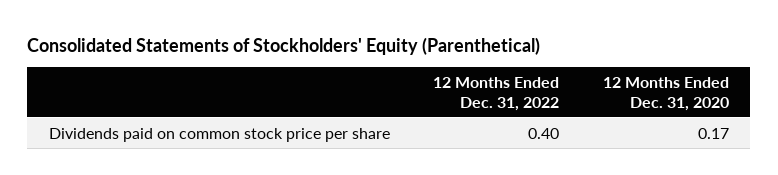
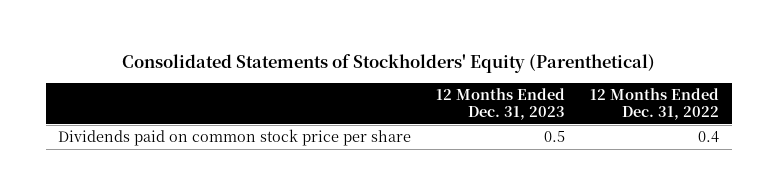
[602,76,729,111] 12 Months Ended Dec. 31, 2020 -> none
none -> [436,88,566,121] 12 Months Ended Dec. 31, 2023
[528,127,560,139] 0.40 -> [698,131,720,144] 0.4

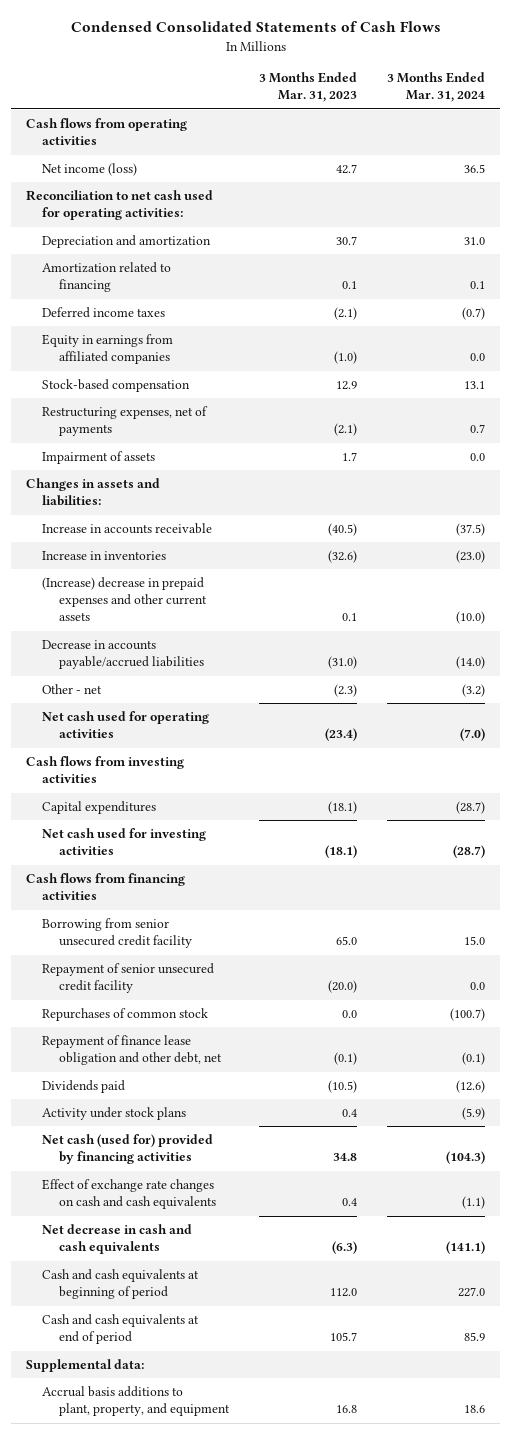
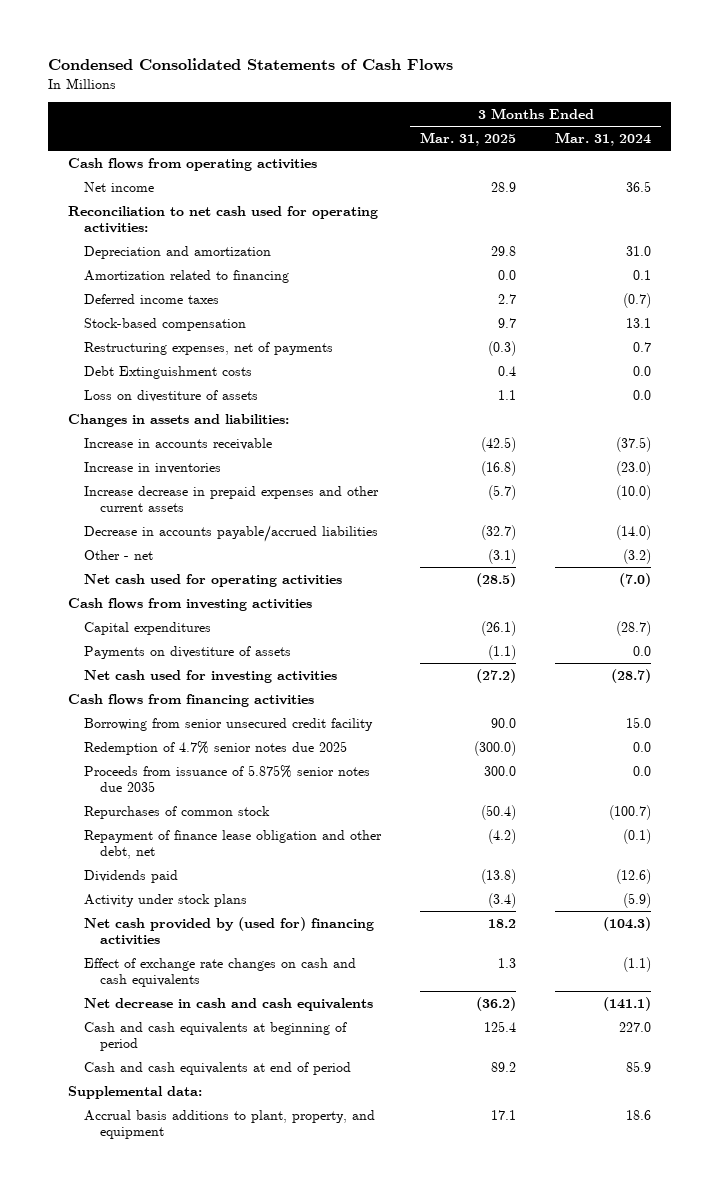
[258,72,357,103] 3 Months Ended Mar. 31, 2023 -> none
none -> [420,131,517,146] Mar. 31, 2025
[42,163,138,177] Net income (loss) -> [83,181,154,192] Net income
[42,334,174,365] Equity in earnings from affiliated companies -> none
[42,451,156,465] Impairment of assets -> none
none -> [83,365,252,379] Debt Extinguishment costs
none -> [83,389,258,402] Loss on divestiture of assets
[42,577,207,622] (Increase) decrease in prepaid expenses and other current assets -> [83,485,379,513] Increase decrease in prepaid expenses and other current assets
none -> [83,645,291,659] Payments on divestiture of assets
[42,963,215,994] Repayment of senior unsecured credit facility -> none
none -> [83,740,347,755] Redemption of 4.7% senior notes due 2025
none -> [83,764,370,793] Proceeds from issuance of 5.875% senior notes due 2035
[42,1134,214,1165] Net cash (used for) provided by financing activities -> [83,916,374,946] Net cash provided by (used for) financing activities

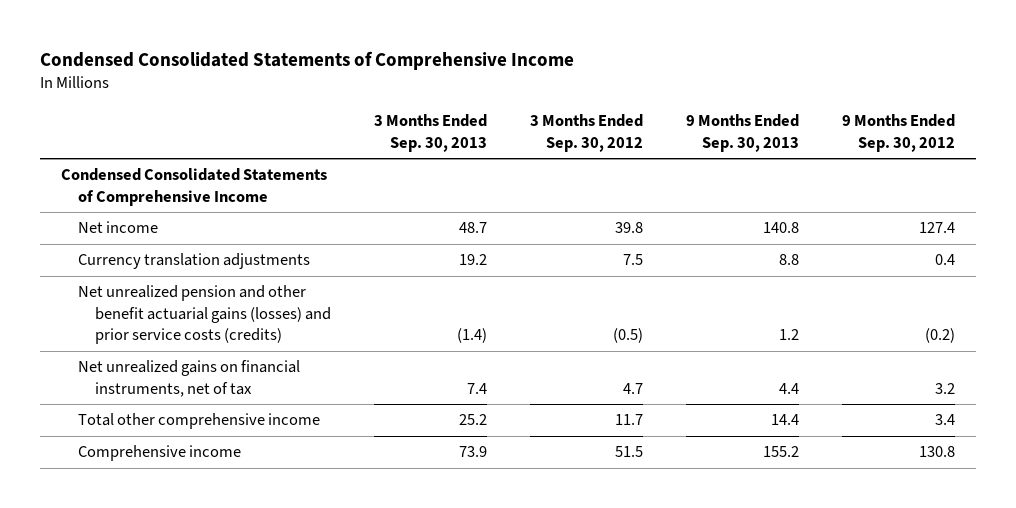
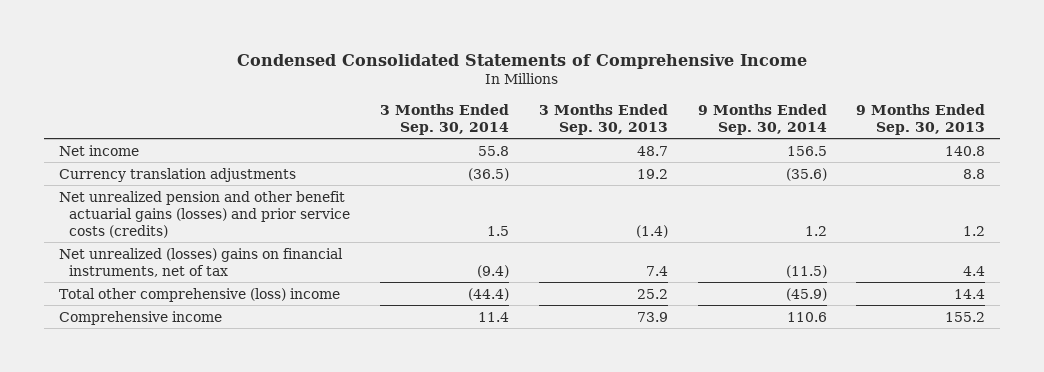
[529,114,643,152] 3 Months Ended Sep. 30, 2012 -> none
[841,114,955,152] 9 Months Ended Sep. 30, 2012 -> none
none -> [380,103,510,135] 3 Months Ended Sep. 30, 2014
none -> [697,103,827,135] 9 Months Ended Sep. 30, 2014
[61,168,328,206] Condensed Consolidated Statements of Comprehensive Income -> none
[78,360,301,397] Net unrealized gains on financial instruments, net of tax -> [59,247,344,277] Net unrealized (losses) gains on financial instruments, net of tax
[78,413,321,430] Total other comprehensive income -> [59,287,341,302] Total other comprehensive (loss) income

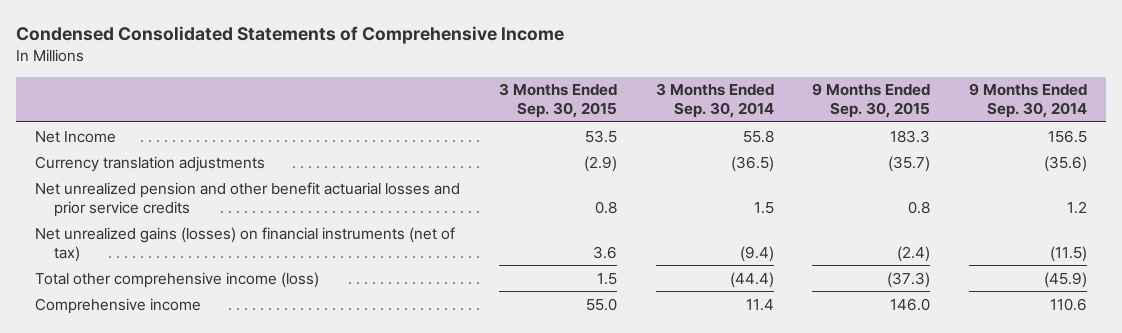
[538,103,668,135] 3 Months Ended Sep. 30, 2013 -> none
[856,103,986,135] 9 Months Ended Sep. 30, 2013 -> none
none -> [499,83,618,119] 3 Months Ended Sep. 30, 2015
none -> [812,83,931,119] 9 Months Ended Sep. 30, 2015
[59,144,140,156] Net income -> [35,130,117,143] Net Income
[59,190,351,238] Net unrealized pension and other benefit actuarial gains (losses) and prior service costs (credits) -> [35,181,461,217] Net unrealized pension and other benefit actuarial losses and prior service credits
[59,247,344,277] Net unrealized (losses) gains on financial instruments, net of tax -> [35,226,456,262] Net unrealized gains (losses) on financial instruments (net of tax)
[59,287,341,302] Total other comprehensive (loss) income -> [35,271,320,288] Total other comprehensive income (loss)

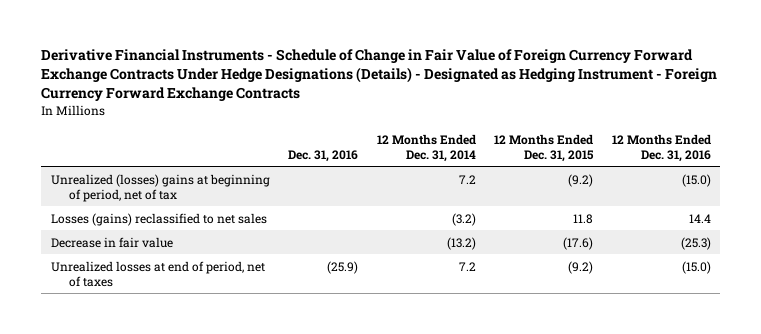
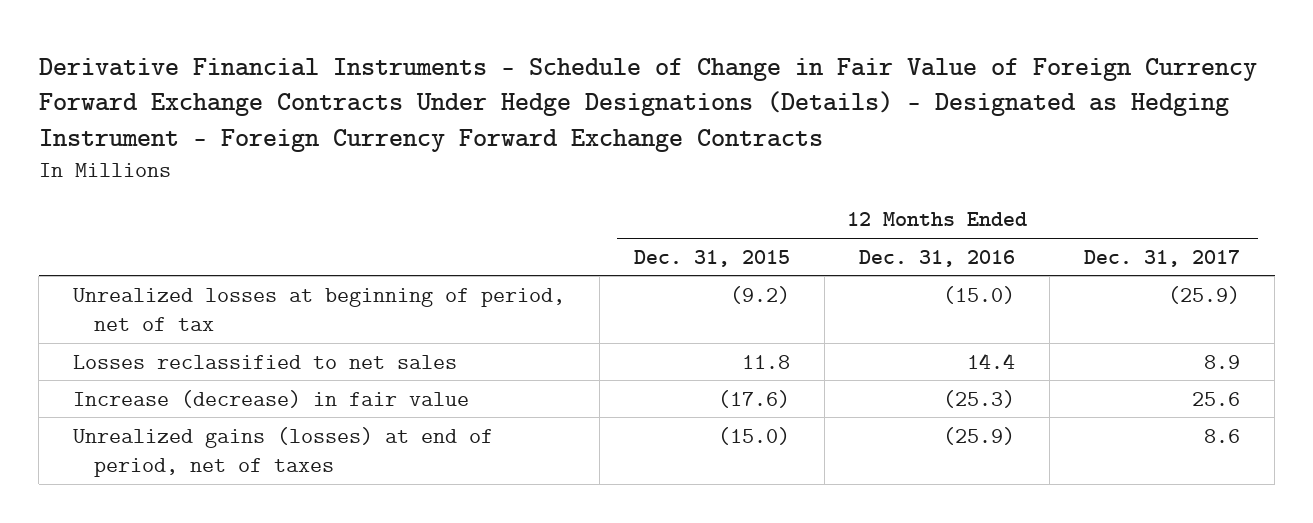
[288,149,359,162] Dec. 31, 2016 -> none
[376,133,476,162] 12 Months Ended Dec. 31, 2014 -> none
none -> [1084,249,1241,267] Dec. 31, 2017
[50,173,270,202] Unrealized (losses) gains at beginning of period, net of tax -> [73,287,566,332] Unrealized losses at beginning of period, net of tax
[50,212,267,226] Losses (gains) reclassified to net sales -> [73,354,458,369] Losses reclassified to net sales
[50,236,173,248] Decrease in fair value -> [73,389,470,408] Increase (decrease) in fair value
[50,260,265,287] Unrealized losses at end of period, net of taxes -> [73,426,494,478] Unrealized gains (losses) at end of period, net of taxes
[568,260,594,274] (9.2) -> [718,426,791,445] (15.0)
[681,260,711,274] (15.0) -> [943,426,1016,445] (25.9)

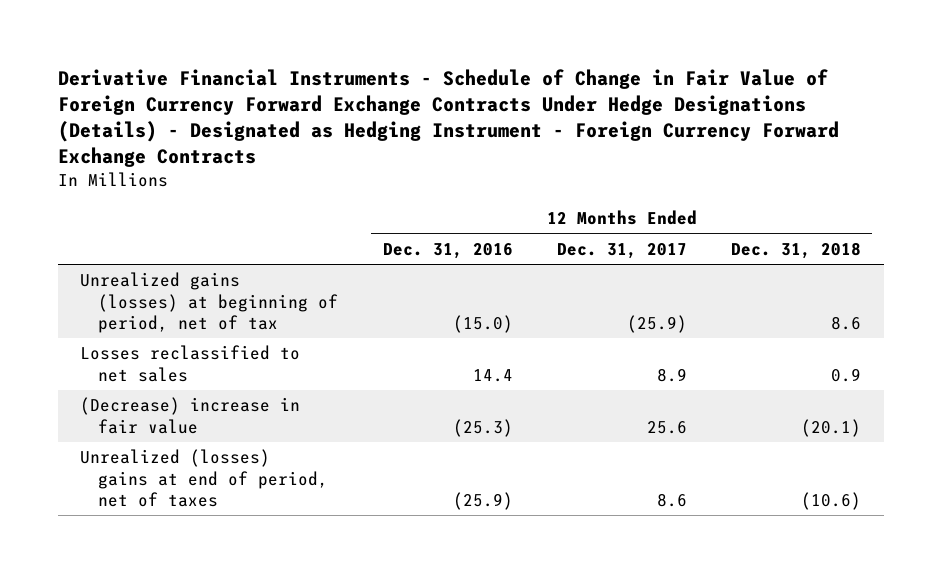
[634,249,791,267] Dec. 31, 2015 -> none
none -> [731,242,862,260] Dec. 31, 2018
[73,287,566,332] Unrealized losses at beginning of period, net of tax -> [80,272,339,333] Unrealized gains (losses) at beginning of period, net of tax
[73,389,470,408] Increase (decrease) in fair value -> [80,397,301,434] (Decrease) increase in fair value
[73,426,494,478] Unrealized gains (losses) at end of period, net of taxes -> [80,449,329,507] Unrealized (losses) gains at end of period, net of taxes

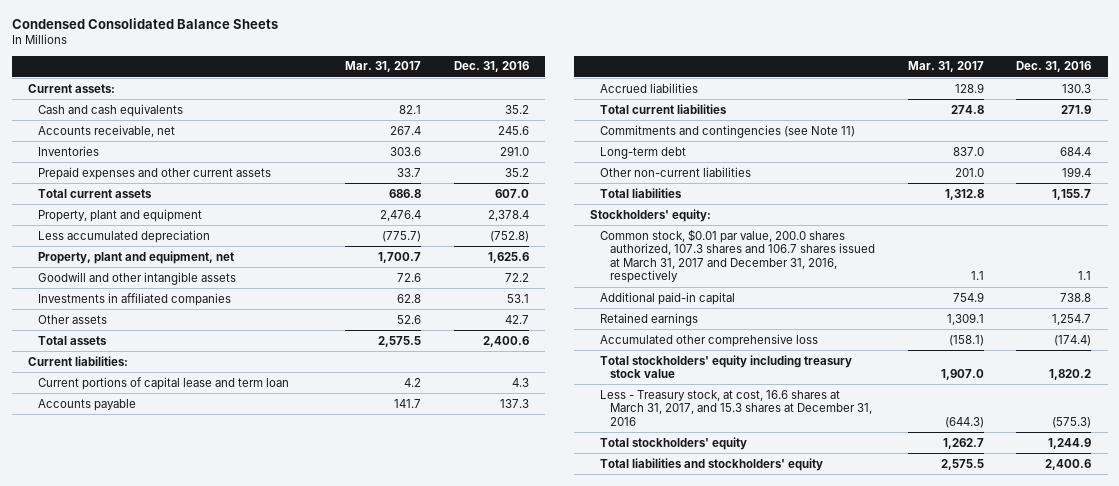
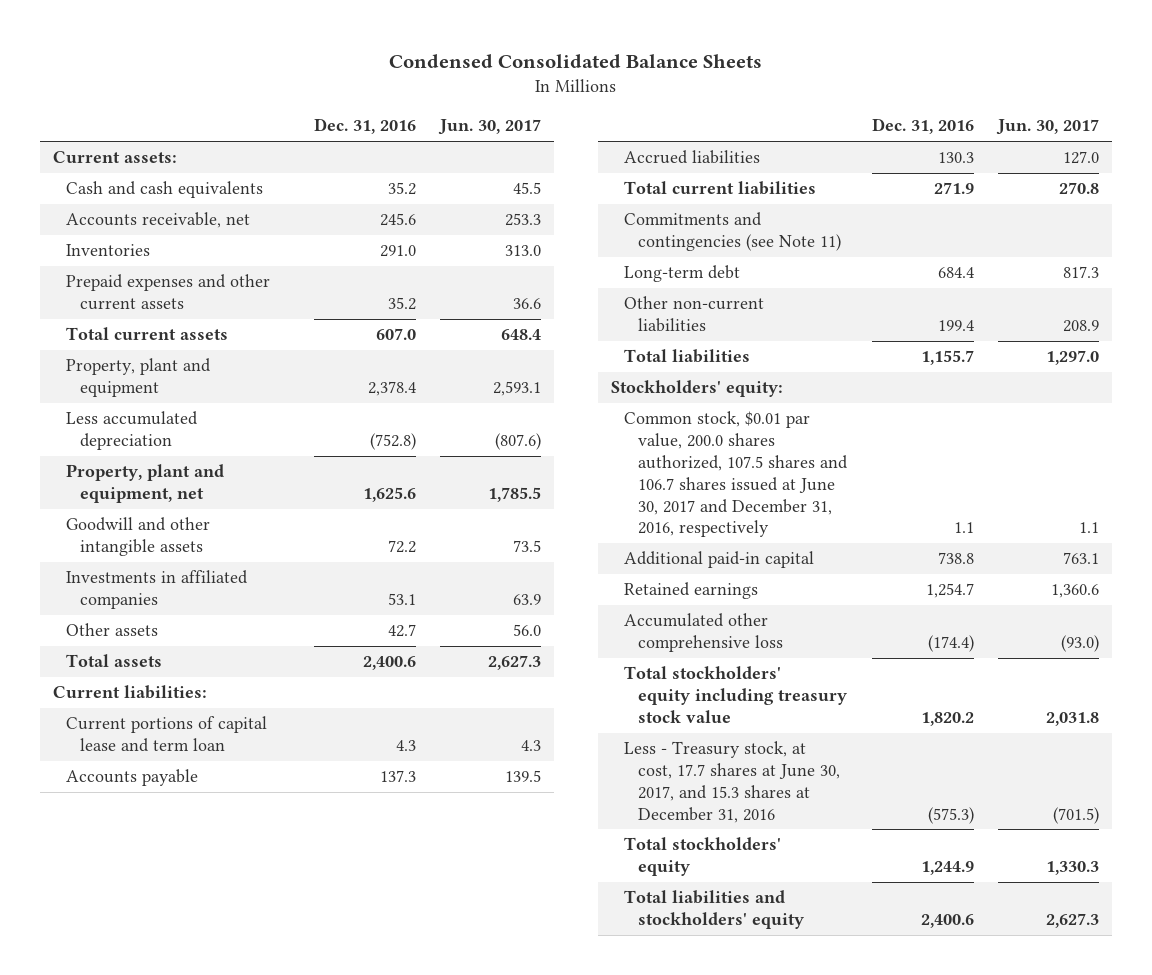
[345,61,422,73] Mar. 31, 2017 -> none
none -> [438,119,542,136] Jun. 30, 2017
[599,228,875,284] Common stock, $0.01 par value, 200.0 shares authorized, 107.3 shares and 106.7 shares issued at March 31, 2017 and December 31, 2016, respectively -> [624,411,848,538] Common stock, $0.01 par value, 200.0 shares authorized, 107.5 shares and 106.7 shares issued at June 30, 2017 and December 31, 2016, respectively
[599,389,872,426] Less - Treasury stock, at cost, 16.6 shares at March 31, 2017, and 15.3 shares at December 31, 2016 -> [624,741,840,823] Less - Treasury stock, at cost, 17.7 shares at June 30, 2017, and 15.3 shares at December 31, 2016

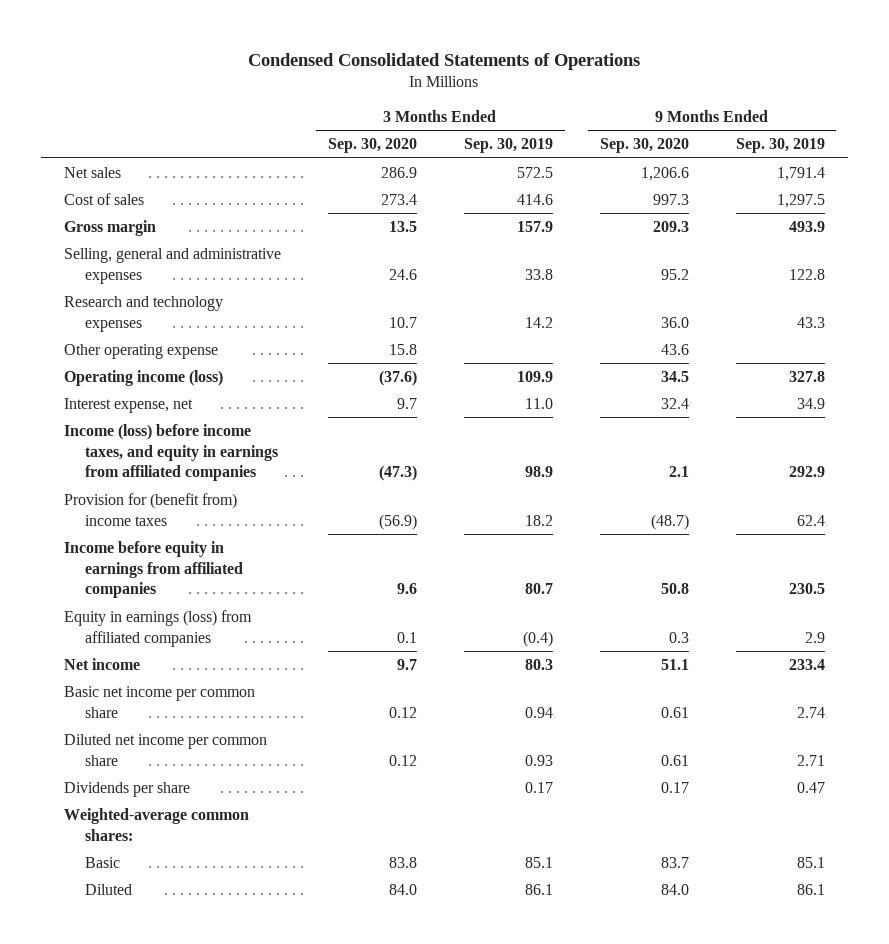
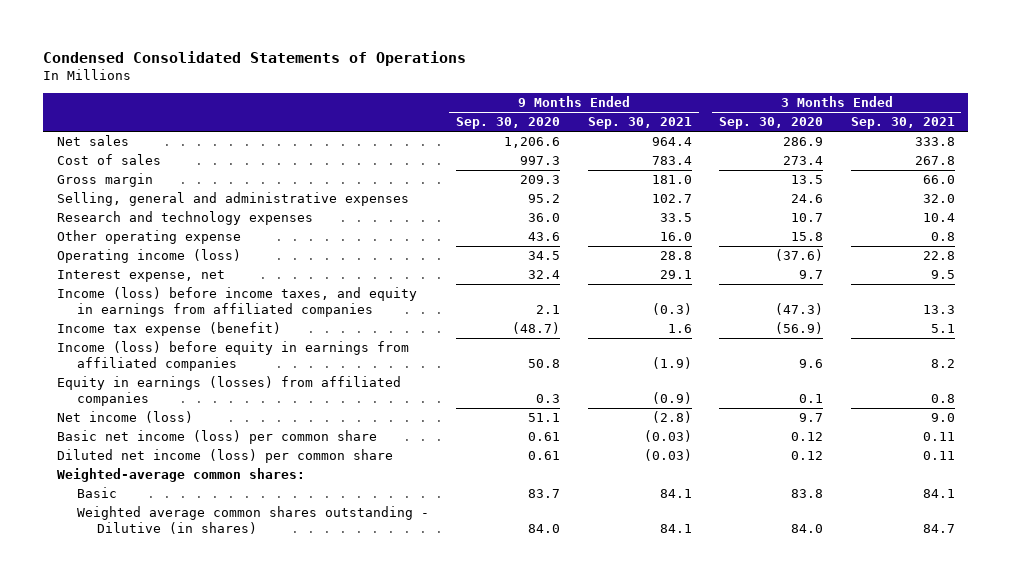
[463,138,553,154] Sep. 30, 2019 -> none
[735,138,825,154] Sep. 30, 2019 -> none
none -> [587,117,692,130] Sep. 30, 2021
none -> [850,117,955,130] Sep. 30, 2021
[63,781,190,797] Dividends per share -> none
[63,492,237,526] Provision for (benefit from) income taxes -> [57,322,282,337] Income tax expense (benefit)
[63,540,244,599] Income before equity in earnings from affiliated companies -> [57,341,410,371] Income (loss) before equity in earnings from affiliated companies
[63,609,252,647] Equity in earnings (loss) from affiliated companies -> [57,376,402,406] Equity in earnings (losses) from affiliated companies
[63,657,140,670] Net income -> [57,411,194,424] Net income (loss)
[63,685,255,718] Basic net income per common share -> [57,430,378,445] Basic net income (loss) per common share
[63,733,267,766] Diluted net income per common share -> [57,449,394,464] Diluted net income (loss) per common share
[85,883,133,895] Diluted -> [76,506,429,534] Weighted average common shares outstanding - Dilutive (in shares)

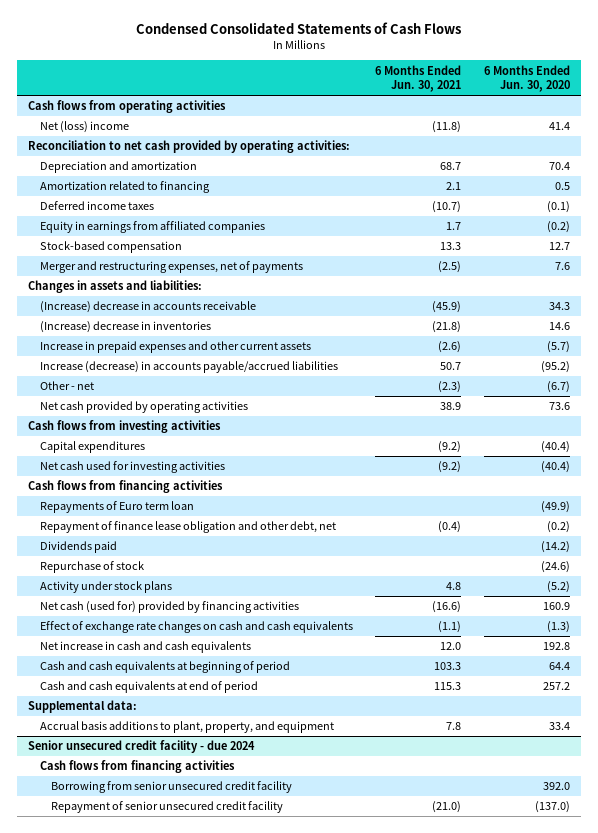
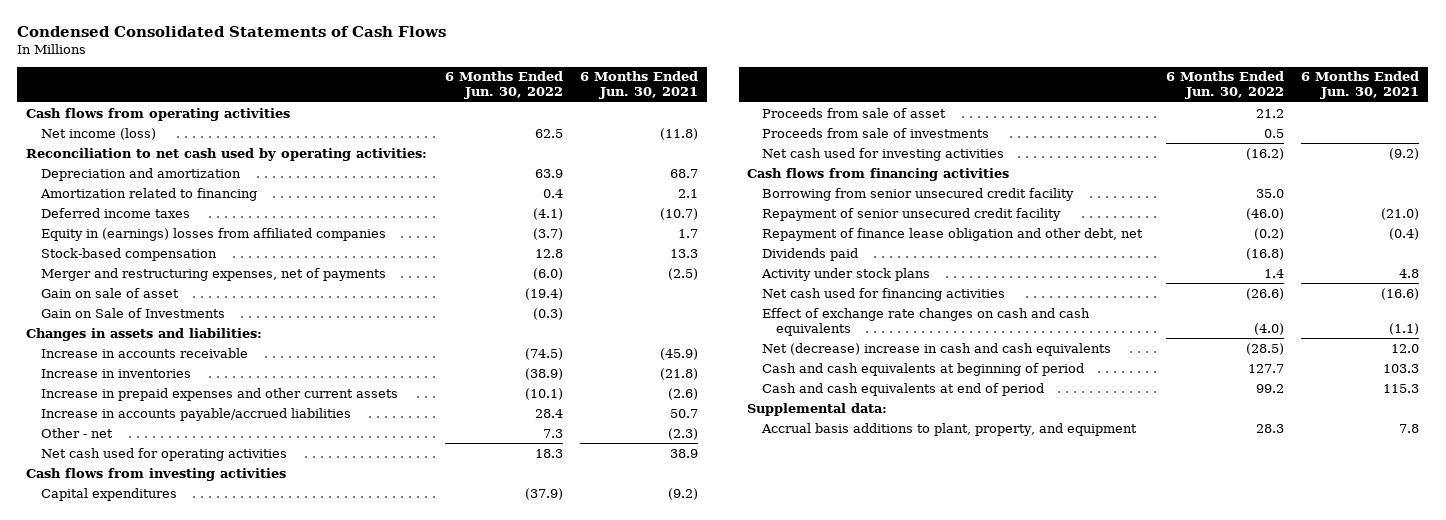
[483,64,570,93] 6 Months Ended Jun. 30, 2020 -> none
none -> [444,71,563,100] 6 Months Ended Jun. 30, 2022
[39,121,129,134] Net (loss) income -> [40,127,156,140] Net income (loss)
[27,140,350,154] Reconciliation to net cash provided by operating activities: -> [26,147,428,161] Reconciliation to net cash used by operating activities:
[39,221,265,234] Equity in earnings from affiliated companies -> [40,227,386,241] Equity in (earnings) losses from affiliated companies
none -> [40,287,179,298] Gain on sale of asset
none -> [40,307,225,318] Gain on Sale of Investments
[39,301,256,314] (Increase) decrease in accounts receivable -> [40,347,248,358] Increase in accounts receivable
[39,321,211,334] (Increase) decrease in inventories -> [40,368,191,378] Increase in inventories
[39,361,338,374] Increase (decrease) in accounts payable/accrued liabilities -> [40,407,351,421] Increase in accounts payable/accrued liabilities
[39,401,248,414] Net cash provided by operating activities -> [40,447,287,461] Net cash used for operating activities
none -> [761,107,946,118] Proceeds from sale of asset
none -> [761,127,989,138] Proceeds from sale of investments
[39,501,194,514] Repayments of Euro term loan -> none
none -> [761,187,1074,201] Borrowing from senior unsecured credit facility
none -> [761,207,1061,221] Repayment of senior unsecured credit facility
[39,561,144,574] Repurchase of stock -> none
[39,601,299,614] Net cash (used for) provided by financing activities -> [761,287,1005,301] Net cash used for financing activities
[39,641,251,654] Net increase in cash and cash equivalents -> [761,342,1111,356] Net (decrease) increase in cash and cash equivalents
[27,740,255,754] Senior unsecured credit facility - due 2024 -> none
[39,760,235,774] Cash flows from financing activities -> none
[51,781,293,794] Borrowing from senior unsecured credit facility -> none
[51,801,284,814] Repayment of senior unsecured credit facility -> none

